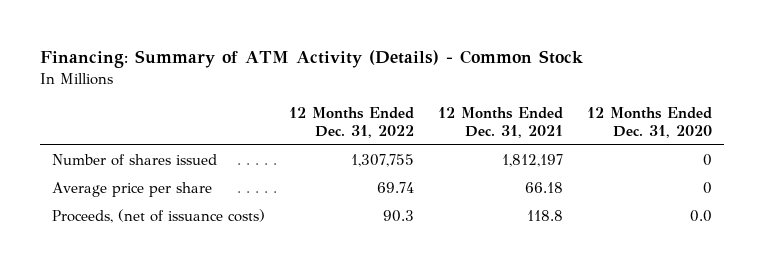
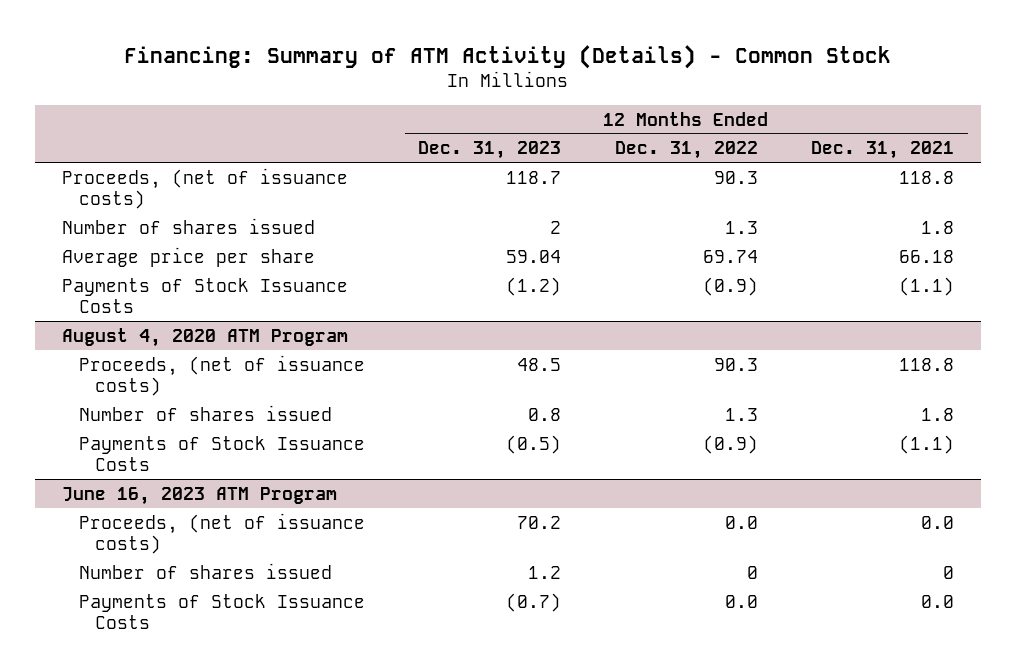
[586,107,712,139] 12 Months Ended Dec. 31, 2020 -> none
none -> [418,141,562,160] Dec. 31, 2023
none -> [61,167,348,210] Proceeds, (net of issuance costs)
[350,154,414,168] 1,307,755 -> [724,220,758,234] 1.3
[501,154,563,168] 1,812,197 -> [921,220,955,234] 1.8
none -> [61,277,348,314] Payments of Stock Issuance Costs
none -> [61,327,348,347] August 4, 2020 ATM Program
none -> [78,404,332,421] Number of shares issued
none -> [78,435,365,472] Payments of Stock Issuance Costs
none -> [61,486,337,505] June 16, 2023 ATM Program
none -> [78,512,365,555] Proceeds, (net of issuance costs)
none -> [78,562,332,579] Number of shares issued
none -> [78,593,365,630] Payments of Stock Issuance Costs

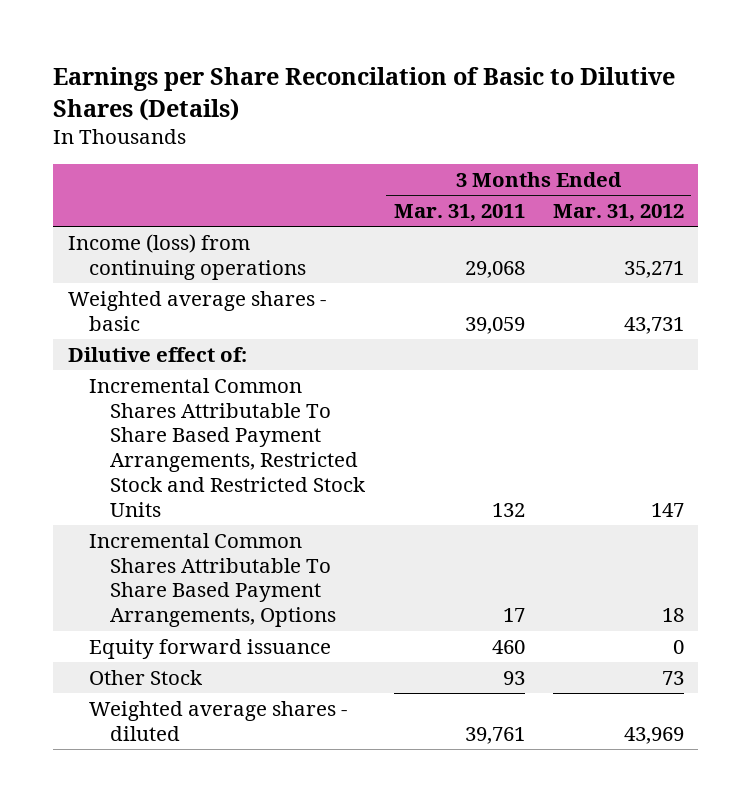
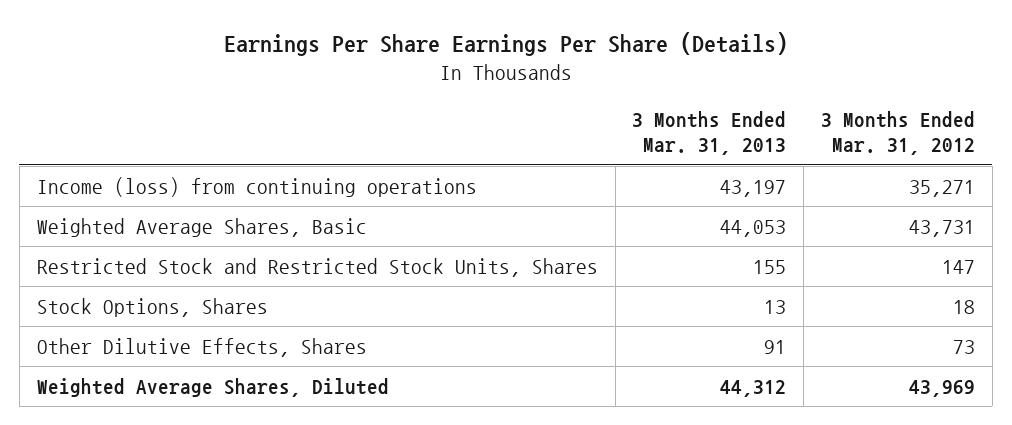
[53,66,676,121] Earnings per Share Reconcilation of Basic to Dilutive Shares (Details) -> [223,32,788,57] Earnings Per Share Earnings Per Share (Details)
[393,204,525,223] Mar. 31, 2011 -> none
none -> [632,111,787,156] 3 Months Ended Mar. 31, 2013
[67,346,247,362] Dilutive effect of: -> none
[88,638,331,659] Equity forward issuance -> none
[67,290,326,331] Weighted average shares - basic -> [36,217,367,237] Weighted Average Shares, Basic
[88,377,367,517] Incremental Common Shares Attributable To Share Based Payment Arrangements, Restricted Stock and Restricted Stock Units -> [36,257,598,277] Restricted Stock and Restricted Stock Units, Shares
[88,532,337,628] Incremental Common Shares Attributable To Share Based Payment Arrangements, Options -> [36,297,268,317] Stock Options, Shares
[88,669,203,685] Other Stock -> [36,337,367,357] Other Dilutive Effects, Shares
[88,700,347,741] Weighted average shares - diluted -> [36,377,389,397] Weighted Average Shares, Diluted

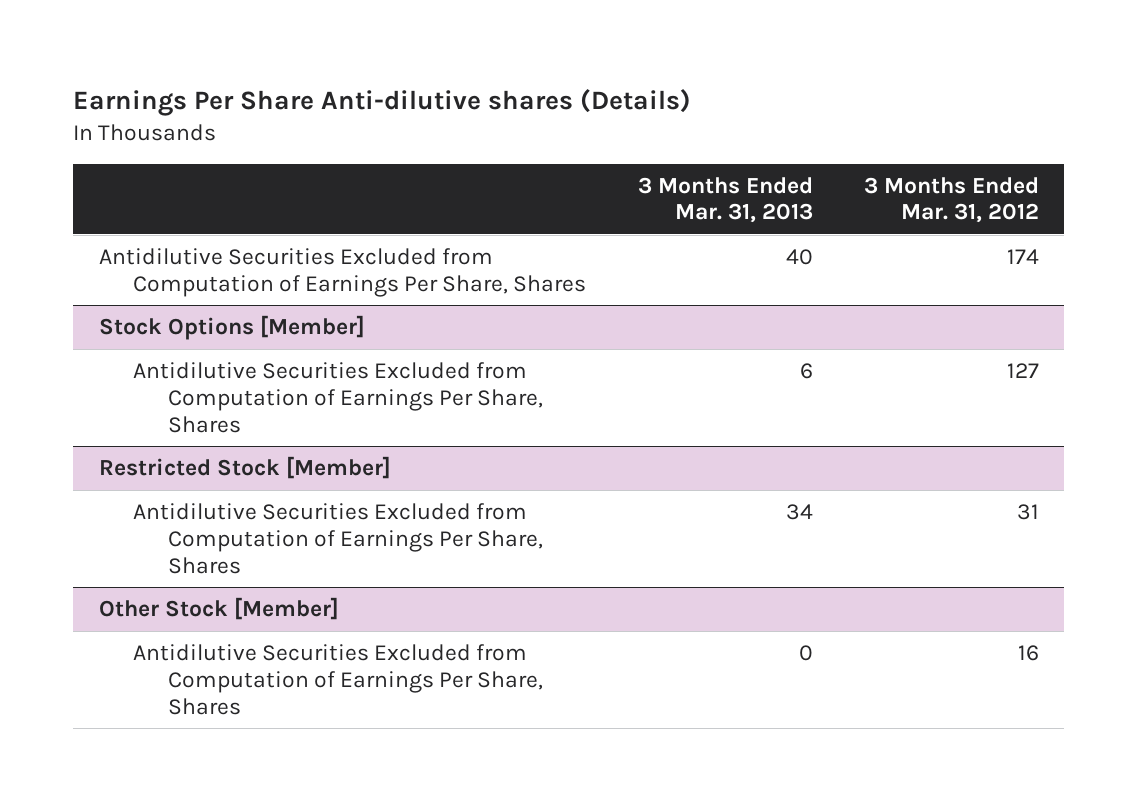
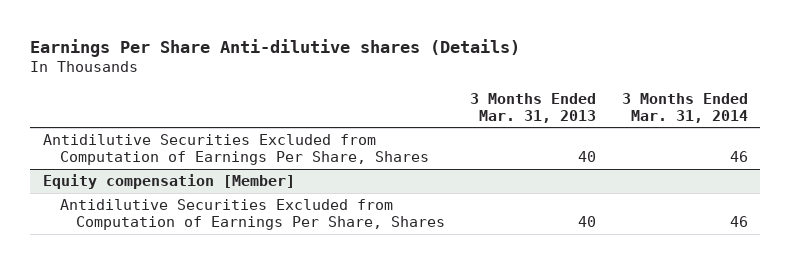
[863,176,1039,224] 3 Months Ended Mar. 31, 2012 -> none
none -> [621,92,748,123] 3 Months Ended Mar. 31, 2014
[98,315,365,341] Stock Options [Member] -> none
[98,456,391,480] Restricted Stock [Member] -> none
[133,503,543,574] Antidilutive Securities Excluded from Computation of Earnings Per Share, Shares -> none
[98,597,339,621] Other Stock [Member] -> none
[133,644,543,715] Antidilutive Securities Excluded from Computation of Earnings Per Share, Shares -> none
none -> [42,174,295,190] Equity compensation [Member]
[799,363,813,380] 6 -> [578,216,597,228] 40

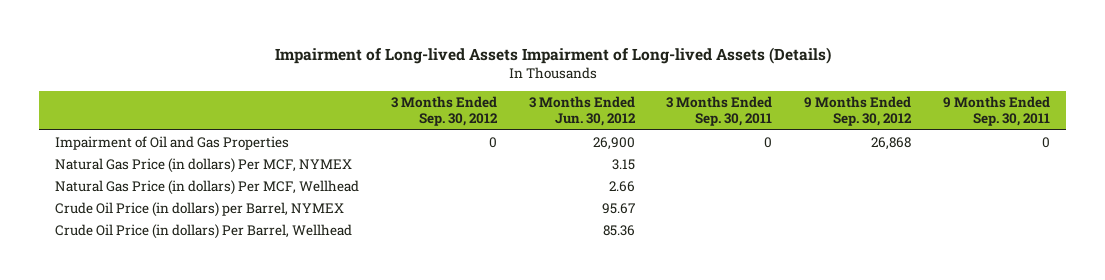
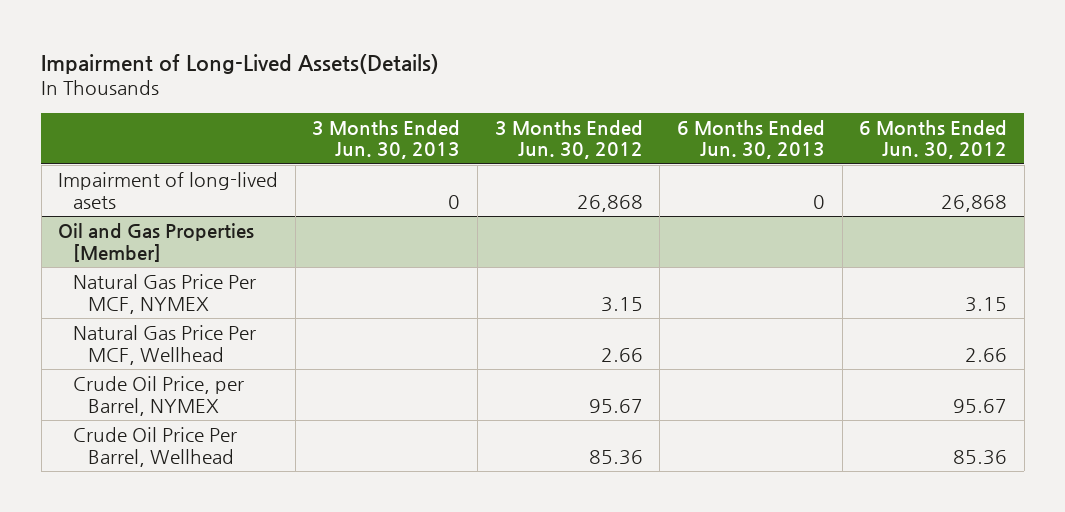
[274,46,831,64] Impairment of Long-lived Assets Impairment of Long-lived Assets (Details) -> [41,53,440,74] Impairment of Long-Lived Assets(Details)
[390,95,498,127] 3 Months Ended Sep. 30, 2012 -> none
[666,95,773,127] 3 Months Ended Sep. 30, 2011 -> none
[804,95,913,127] 9 Months Ended Sep. 30, 2012 -> none
[943,95,1051,127] 9 Months Ended Sep. 30, 2011 -> none
none -> [312,119,461,160] 3 Months Ended Jun. 30, 2013
none -> [676,119,825,160] 6 Months Ended Jun. 30, 2013
none -> [859,119,1008,160] 6 Months Ended Jun. 30, 2012
[55,135,290,150] Impairment of Oil and Gas Properties -> [58,172,279,209] Impairment of long-lived asets
[592,136,635,150] 26,900 -> [576,194,643,212] 26,868
none -> [58,223,255,262] Oil and Gas Properties [Member]
[55,157,353,173] Natural Gas Price (in dollars) Per MCF, NYMEX -> [73,274,257,314] Natural Gas Price Per MCF, NYMEX
[55,179,360,195] Natural Gas Price (in dollars) Per MCF, Wellhead -> [73,325,257,365] Natural Gas Price Per MCF, Wellhead
[55,201,345,217] Crude Oil Price (in dollars) per Barrel, NYMEX -> [73,376,245,416] Crude Oil Price, per Barrel, NYMEX
[55,223,353,239] Crude Oil Price (in dollars) Per Barrel, Wellhead -> [73,427,238,467] Crude Oil Price Per Barrel, Wellhead

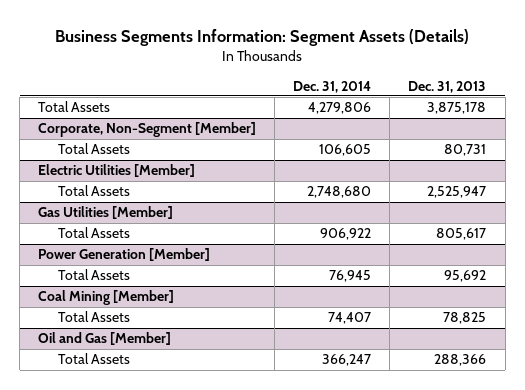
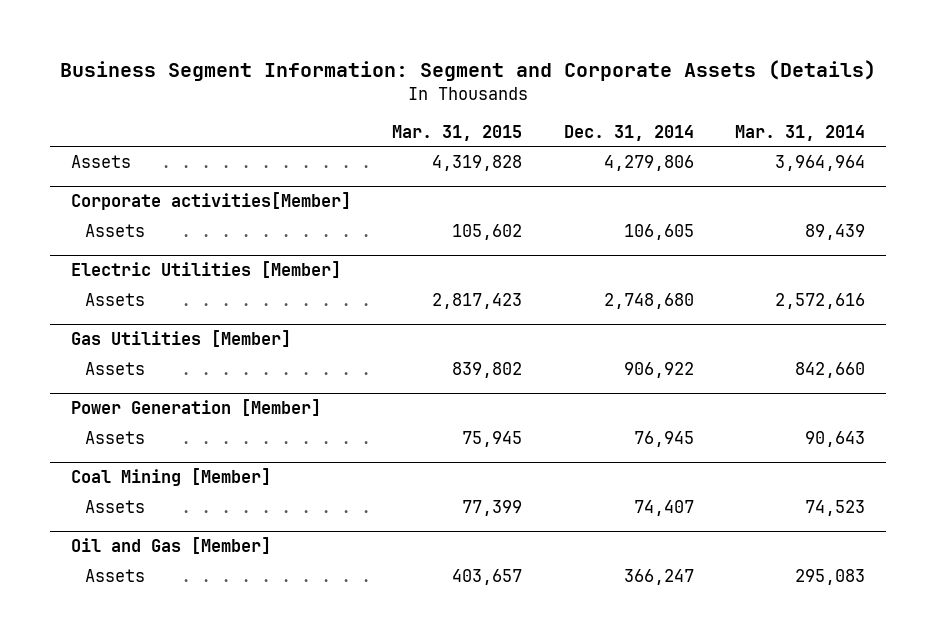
[55,28,470,46] Business Segments Information: Segment Assets (Details) -> [59,59,876,81] Business Segment Information: Segment and Corporate Assets (Details)
[408,80,487,93] Dec. 31, 2013 -> none
none -> [392,124,523,141] Mar. 31, 2015
none -> [735,124,866,141] Mar. 31, 2014
[38,101,111,113] Total Assets -> [70,154,131,168] Assets
[38,122,257,138] Corporate, Non-Segment [Member] -> [70,192,351,211] Corporate activities[Member]
[58,143,131,155] Total Assets -> [84,223,145,237] Assets
[58,185,131,197] Total Assets -> [84,292,145,306] Assets
[58,227,131,239] Total Assets -> [84,361,145,375] Assets
[58,269,131,281] Total Assets -> [84,430,145,444] Assets
[58,311,131,323] Total Assets -> [84,499,145,513] Assets
[58,353,131,365] Total Assets -> [84,568,145,582] Assets

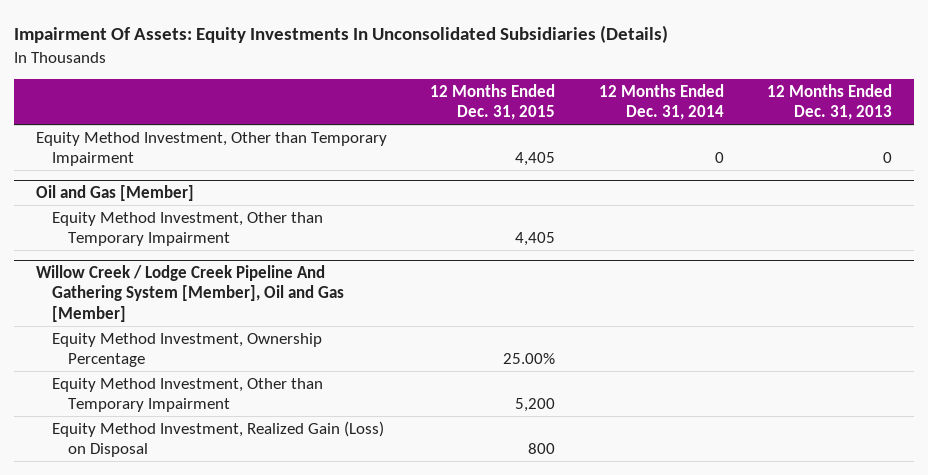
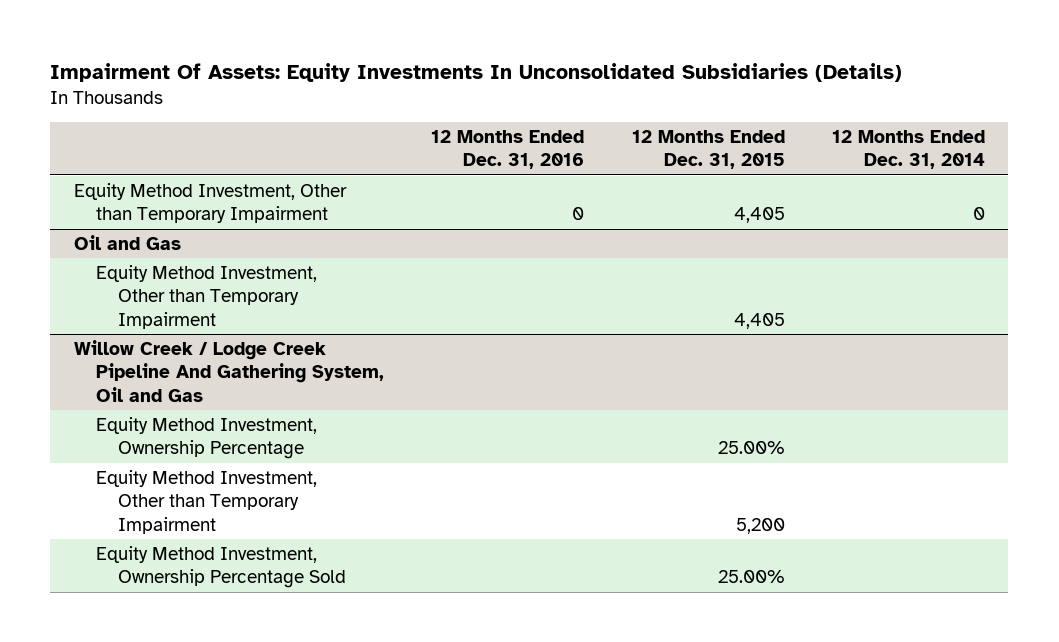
[766,83,892,121] 12 Months Ended Dec. 31, 2013 -> none
none -> [431,129,585,170] 12 Months Ended Dec. 31, 2016
[35,184,194,201] Oil and Gas [Member] -> [73,234,181,250] Oil and Gas
[35,264,344,322] Willow Creek / Lodge Creek Pipeline And Gathering System [Member], Oil and Gas [Member] -> [73,339,385,402] Willow Creek / Lodge Creek Pipeline And Gathering System, Oil and Gas
[51,420,384,458] Equity Method Investment, Realized Gain (Loss) on Disposal -> none
none -> [96,545,347,589] Equity Method Investment, Ownership Percentage Sold

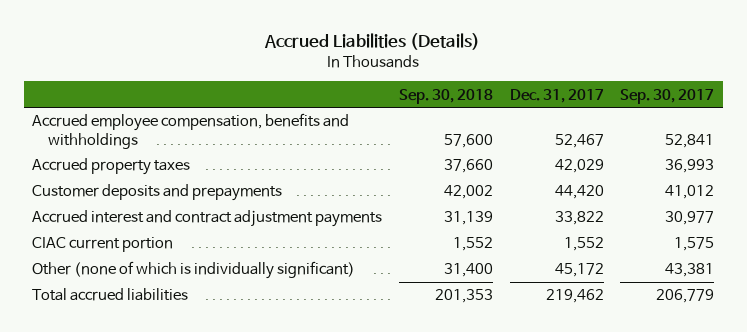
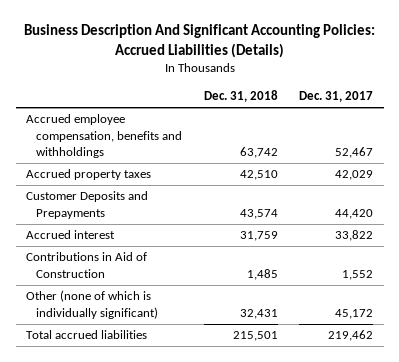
[264,32,481,50] Accrued Liabilities (Details) -> [23,24,375,58] Business Description And Significant Accounting Policies: Accrued Liabilities (Details)
[399,88,494,104] Sep. 30, 2018 -> none
[620,88,715,104] Sep. 30, 2017 -> none
none -> [203,90,278,103] Dec. 31, 2018
[32,184,283,202] Customer deposits and prepayments -> [26,191,149,219] Customer Deposits and Prepayments
[32,210,383,228] Accrued interest and contract adjustment payments -> [26,230,116,240] Accrued interest
[32,237,174,253] CIAC current portion -> [26,252,148,278] Contributions in Aid of Construction

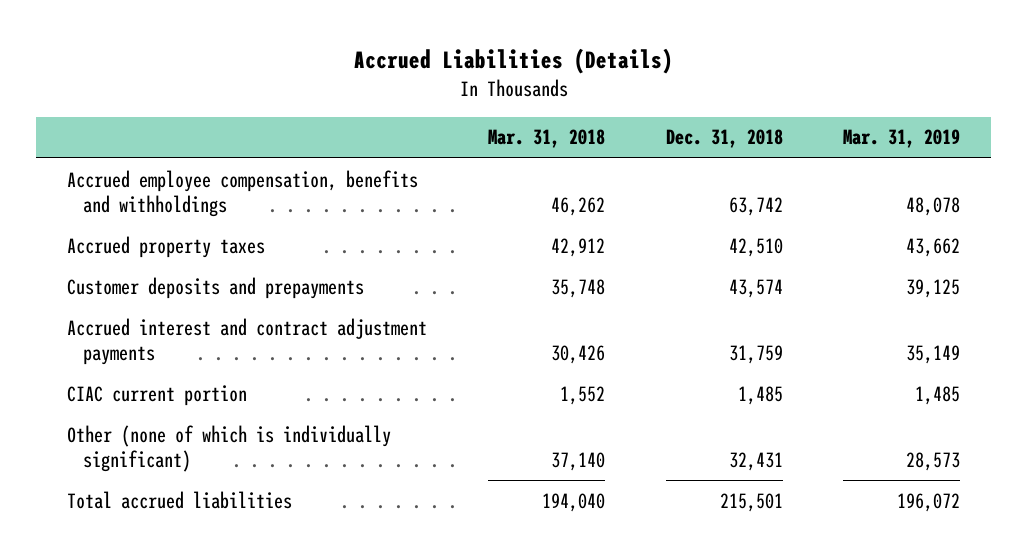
[23,24,375,58] Business Description And Significant Accounting Policies: Accrued Liabilities (Details) -> [353,48,673,75] Accrued Liabilities (Details)
[299,91,374,103] Dec. 31, 2017 -> none
none -> [487,129,605,149] Mar. 31, 2018
none -> [843,129,961,149] Mar. 31, 2019
[26,191,149,219] Customer Deposits and Prepayments -> [66,276,364,299] Customer deposits and prepayments
[26,230,116,240] Accrued interest -> [66,317,427,365] Accrued interest and contract adjustment payments
[26,252,148,278] Contributions in Aid of Construction -> [66,384,247,406] CIAC current portion

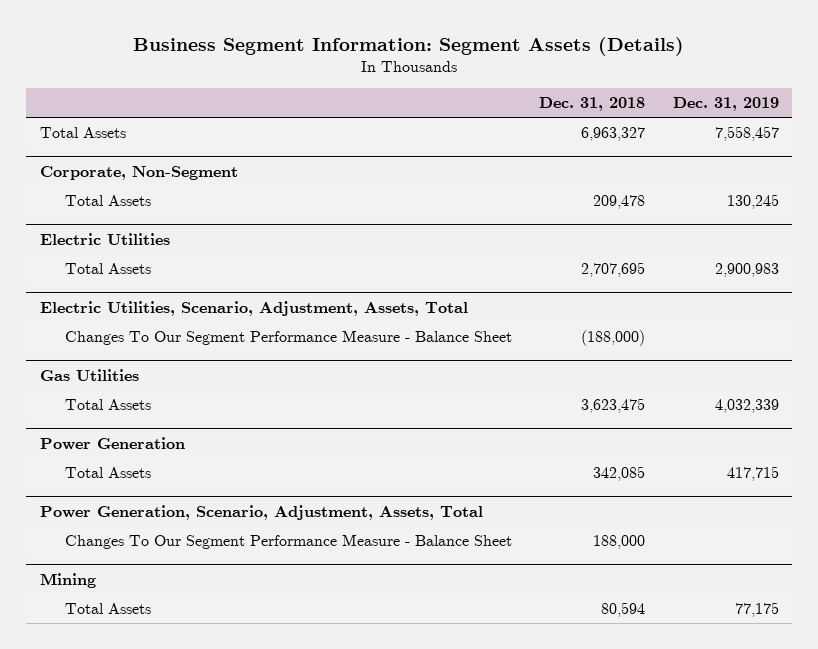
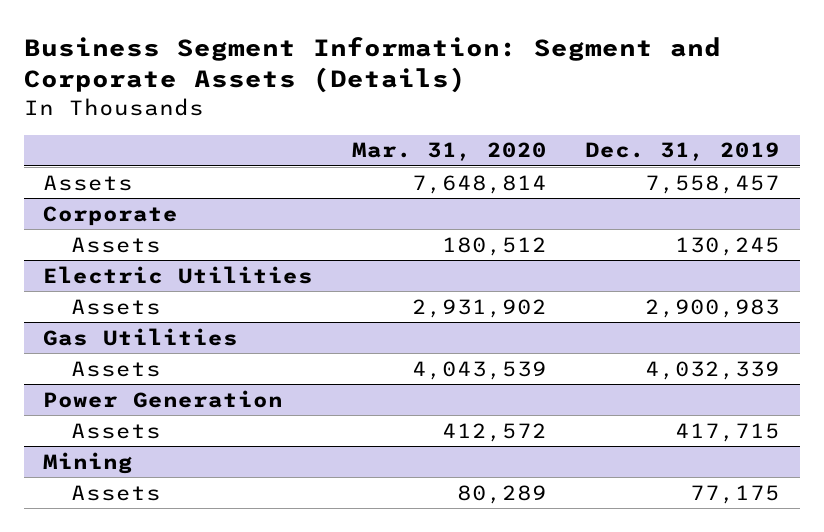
[133,36,685,56] Business Segment Information: Segment Assets (Details) -> [24,36,722,94] Business Segment Information: Segment and Corporate Assets (Details)
[539,97,646,112] Dec. 31, 2018 -> none
none -> [351,142,547,162] Mar. 31, 2020
[39,126,126,138] Total Assets -> [43,174,134,191] Assets
[39,165,238,180] Corporate, Non-Segment -> [43,205,179,226] Corporate
[64,194,151,206] Total Assets -> [71,236,162,253] Assets
[39,300,468,316] Electric Utilities, Scenario, Adjustment, Assets, Total -> none
[64,329,512,345] Changes To Our Segment Performance Measure - Balance Sheet -> none
[64,262,151,274] Total Assets -> [71,298,162,315] Assets
[64,398,151,410] Total Assets -> [71,360,162,377] Assets
[39,504,483,520] Power Generation, Scenario, Adjustment, Assets, Total -> none
[64,533,512,549] Changes To Our Segment Performance Measure - Balance Sheet -> none
[64,466,151,478] Total Assets -> [71,422,162,439] Assets
[64,602,151,614] Total Assets -> [71,484,162,501] Assets

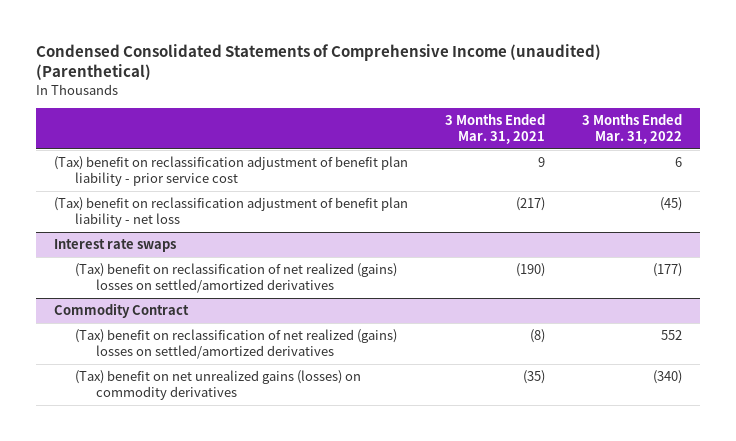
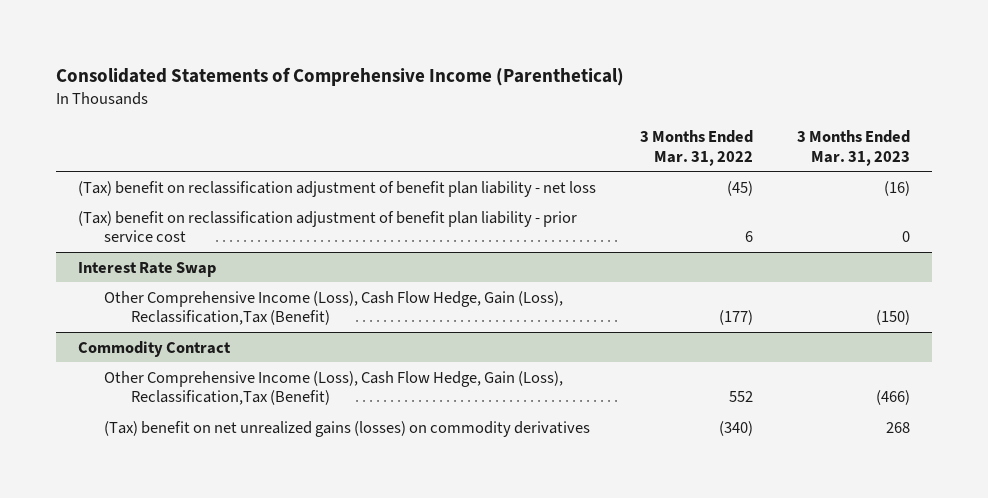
[36,43,602,81] Condensed Consolidated Statements of Comprehensive Income (unaudited) (Parenthetical) -> [55,66,624,86] Consolidated Statements of Comprehensive Income (Parenthetical)
[445,114,546,145] 3 Months Ended Mar. 31, 2021 -> none
none -> [797,129,911,166] 3 Months Ended Mar. 31, 2023
[54,156,409,187] (Tax) benefit on reclassification adjustment of benefit plan liability - prior service cost -> [78,210,578,243] (Tax) benefit on reclassification adjustment of benefit plan liability - prior service cost
[54,239,177,253] Interest rate swaps -> [78,261,217,277] Interest Rate Swap
[75,263,398,294] (Tax) benefit on reclassification of net realized (gains) losses on settled/amortized derivatives -> [104,290,564,326] Other Comprehensive Income (Loss), Cash Flow Hedge, Gain (Loss), Reclassification,Tax (Benefit)
[75,329,398,360] (Tax) benefit on reclassification of net realized (gains) losses on settled/amortized derivatives -> [104,370,564,406] Other Comprehensive Income (Loss), Cash Flow Hedge, Gain (Loss), Reclassification,Tax (Benefit)

